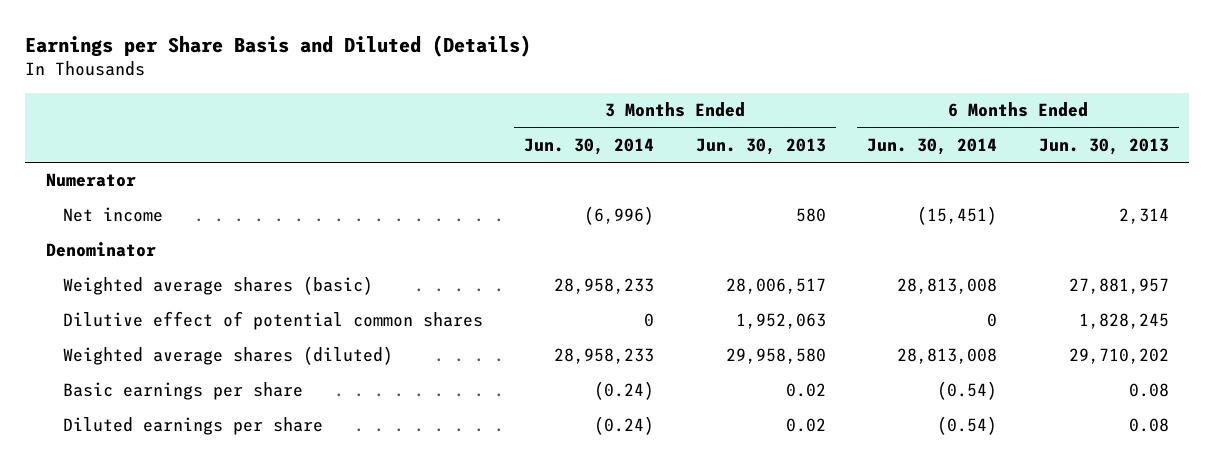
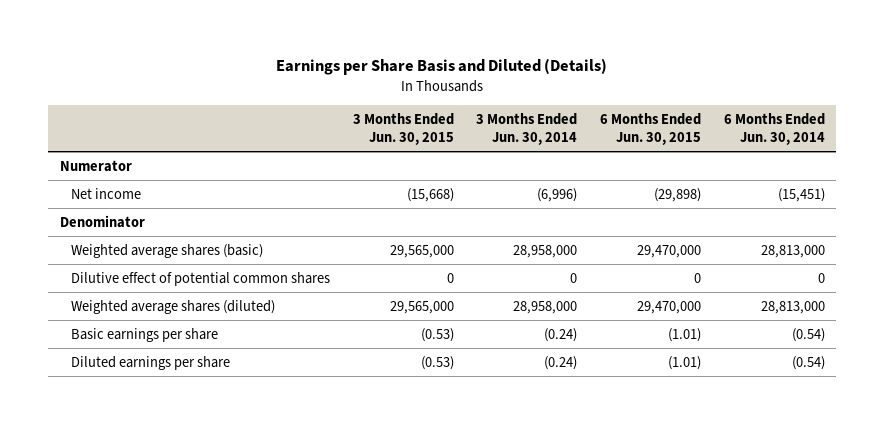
[695,137,826,155] Jun. 30, 2013 -> none
[1038,137,1169,155] Jun. 30, 2013 -> none
none -> [352,113,454,146] 3 Months Ended Jun. 30, 2015
none -> [600,113,702,146] 6 Months Ended Jun. 30, 2015
[554,278,655,295] 28,958,233 -> [513,244,578,258] 28,958,000
[897,278,998,295] 28,813,008 -> [760,244,825,258] 28,813,000
[554,348,655,365] 28,958,233 -> [513,300,578,314] 28,958,000
[897,348,998,365] 28,813,008 -> [760,300,825,314] 28,813,000

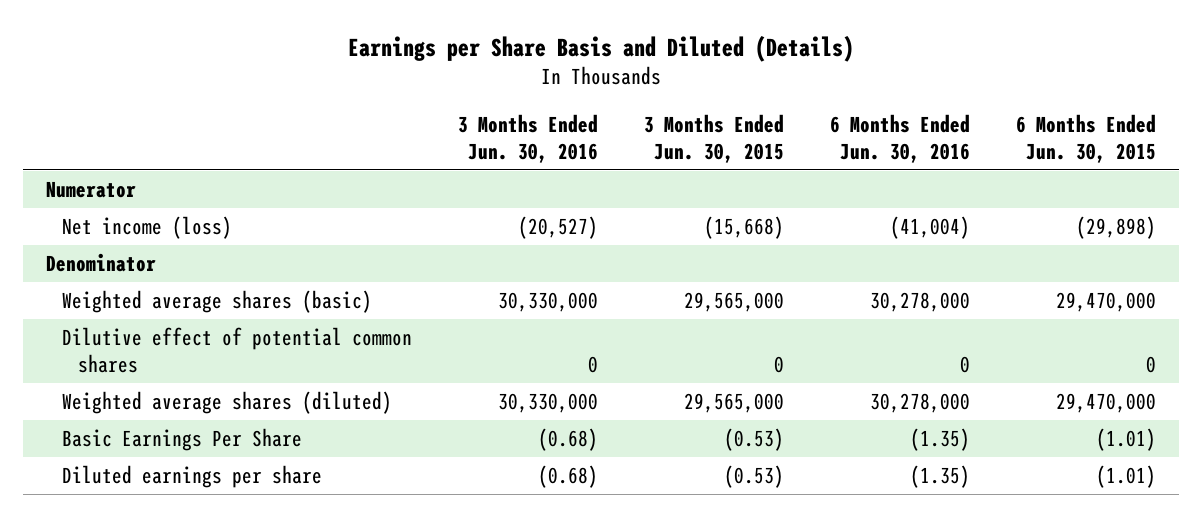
[476,113,578,146] 3 Months Ended Jun. 30, 2014 -> none
[723,113,825,146] 6 Months Ended Jun. 30, 2014 -> none
none -> [457,113,598,164] 3 Months Ended Jun. 30, 2016
none -> [829,113,970,164] 6 Months Ended Jun. 30, 2016
[70,187,141,199] Net income -> [61,215,232,239] Net income (loss)
[70,327,218,342] Basic earnings per share -> [61,427,302,451] Basic Earnings Per Share

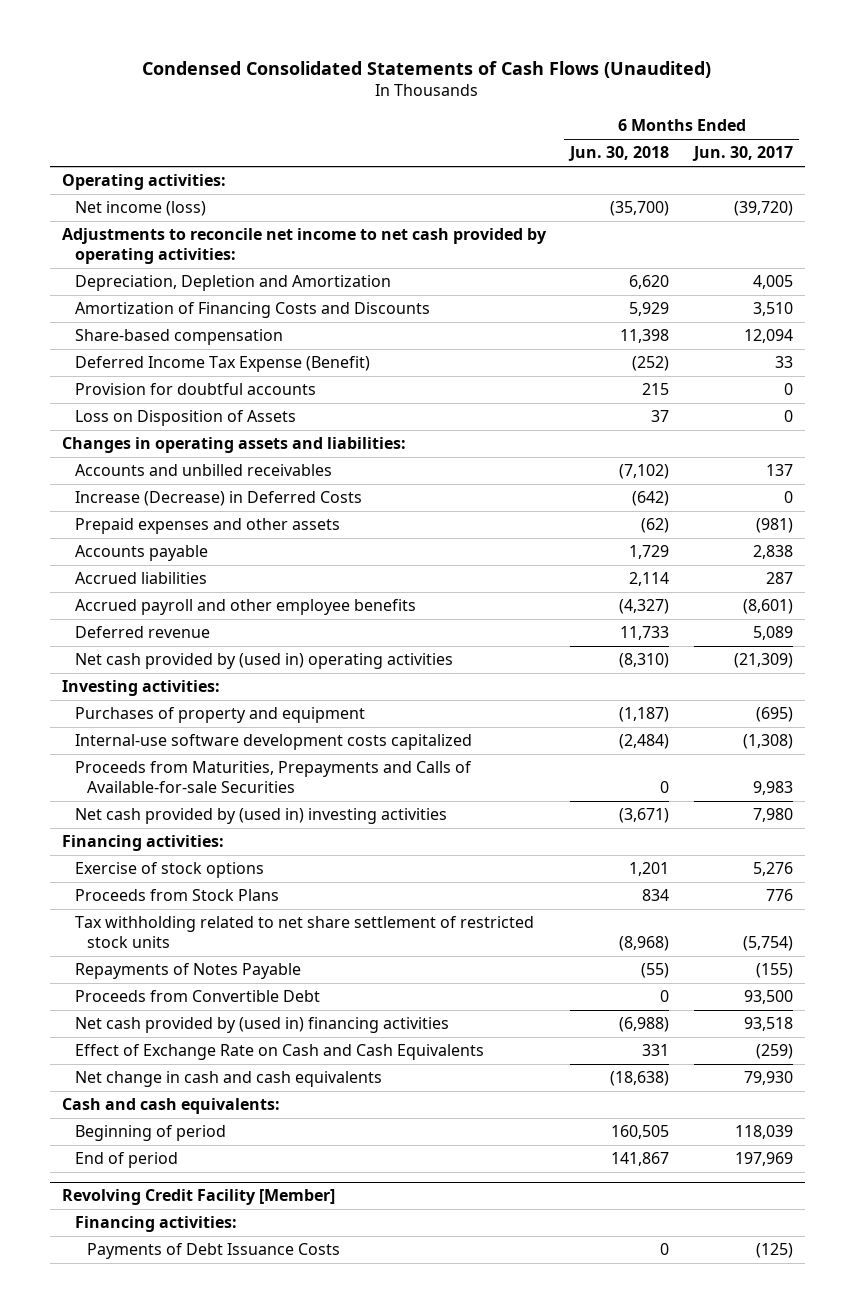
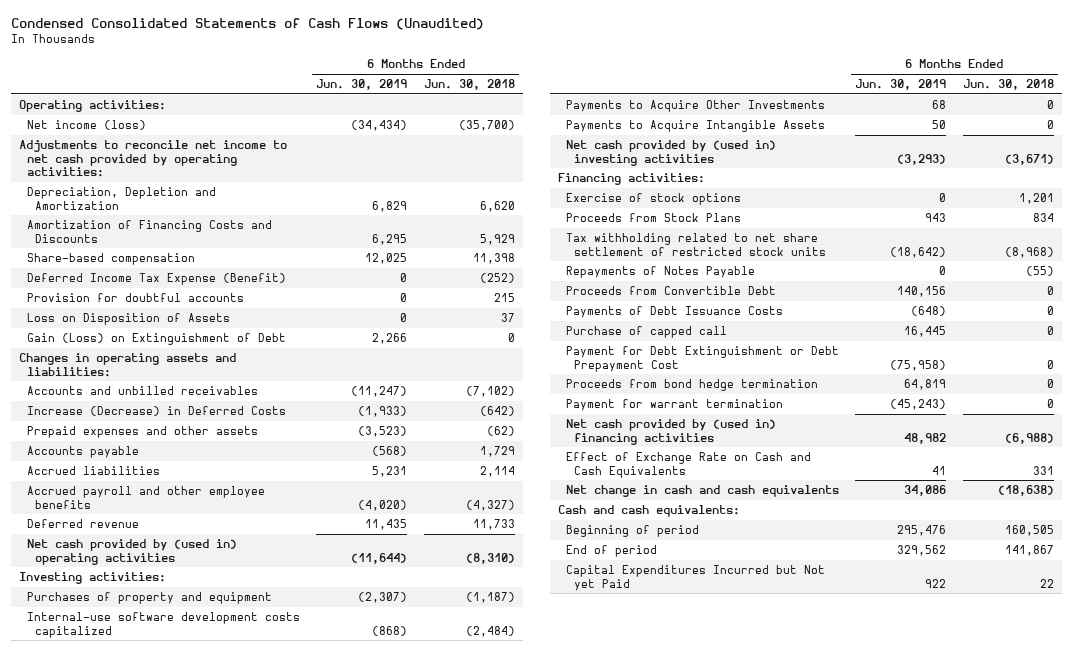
[691,146,793,162] Jun. 30, 2017 -> none
none -> [316,79,408,91] Jun. 30, 2019
none -> [27,333,287,346] Gain (Loss) on Extinguishment of Debt
[74,761,472,794] Proceeds from Maturities, Prepayments and Calls of Available-for-sale Securities -> none
none -> [566,100,826,113] Payments to Acquire Other Investments
none -> [566,120,826,133] Payments to Acquire Intangible Assets
none -> [566,306,784,319] Payments of Debt Issuance Costs
none -> [566,326,728,339] Purchase of capped call
none -> [566,346,840,372] Payment for Debt Extinguishment or Debt Prepayment Cost
none -> [566,379,819,392] Proceeds from bond hedge termination
none -> [566,399,784,412] Payment for warrant termination
[62,1189,336,1206] Revolving Credit Facility [Member] -> none
[74,1216,237,1233] Financing activities: -> none
[87,1243,341,1260] Payments of Debt Issuance Costs -> none
none -> [566,565,826,591] Capital Expenditures Incurred but Not yet Paid

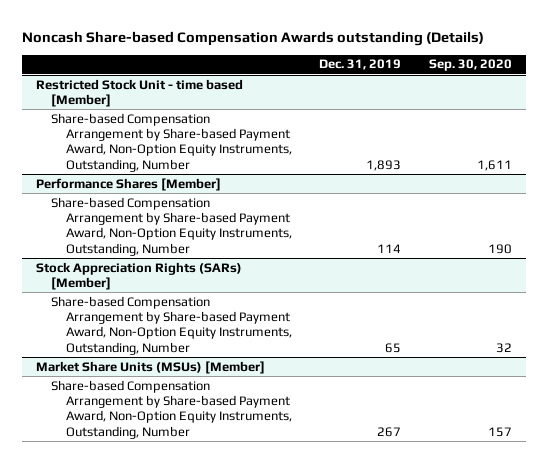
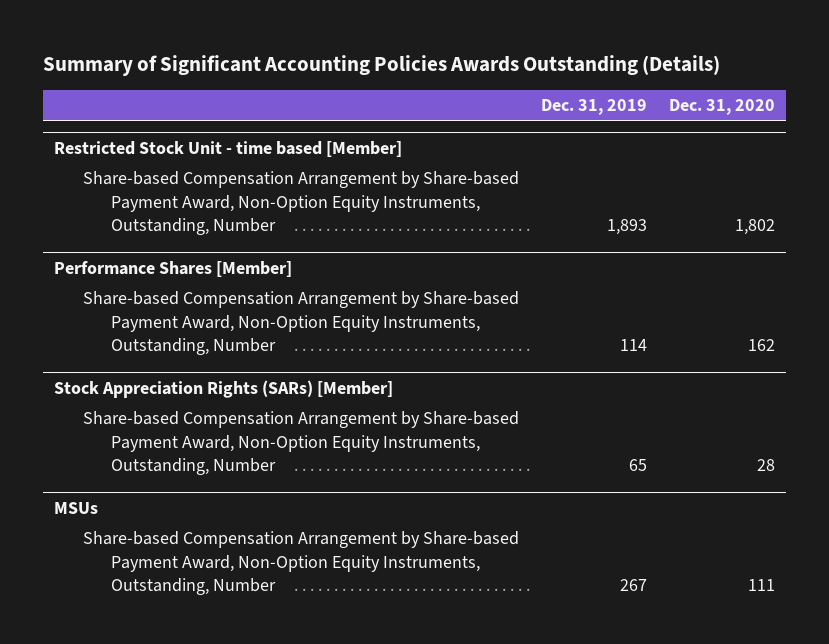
[22,31,485,47] Noncash Share-based Compensation Awards outstanding (Details) -> [43,55,721,77] Summary of Significant Accounting Policies Awards Outstanding (Details)
[429,59,513,72] Sep. 30, 2020 -> none
none -> [668,98,775,115] Dec. 31, 2020
[36,360,266,374] Market Share Units (MSUs) [Member] -> [54,502,99,515] MSUs

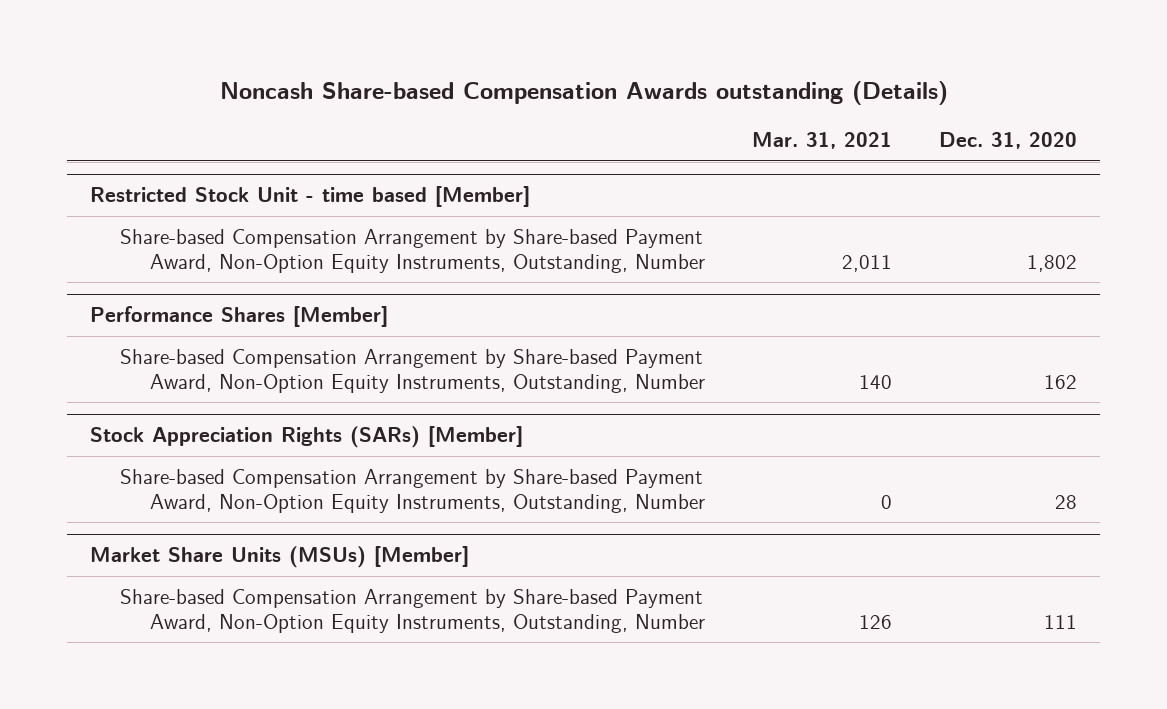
[43,55,721,77] Summary of Significant Accounting Policies Awards Outstanding (Details) -> [219,81,948,106] Noncash Share-based Compensation Awards outstanding (Details)
[540,98,647,115] Dec. 31, 2019 -> none
none -> [752,132,893,150] Mar. 31, 2021
[54,502,99,515] MSUs -> [90,546,470,569] Market Share Units (MSUs) [Member]

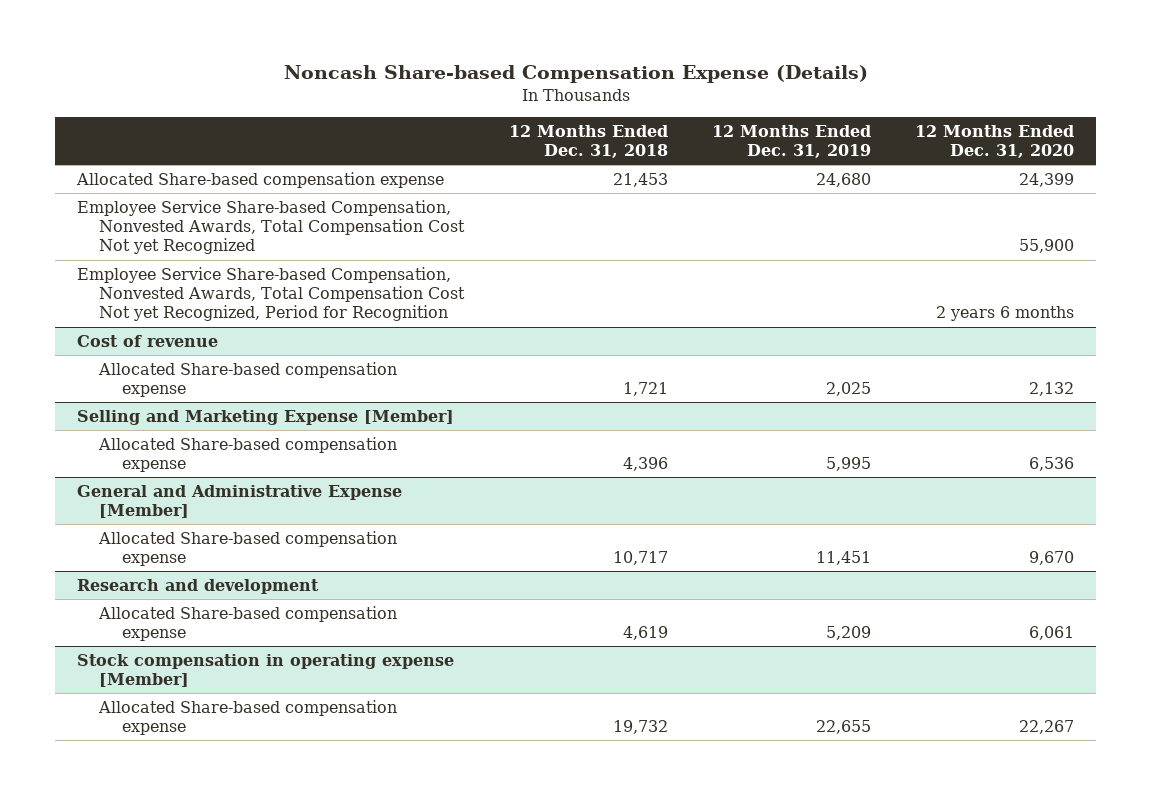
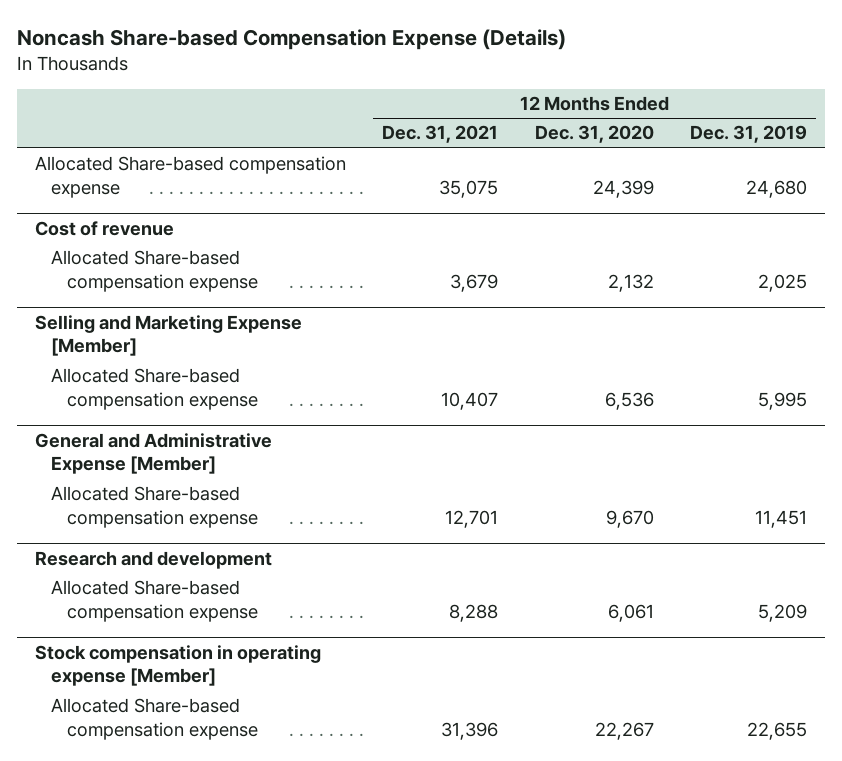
[508,124,668,158] 12 Months Ended Dec. 31, 2018 -> none
none -> [382,125,499,144] Dec. 31, 2021
[76,199,466,255] Employee Service Share-based Compensation, Nonvested Awards, Total Compensation Cost Not yet Recognized -> none
[76,266,466,322] Employee Service Share-based Compensation, Nonvested Awards, Total Compensation Cost Not yet Recognized, Period for Recognition -> none

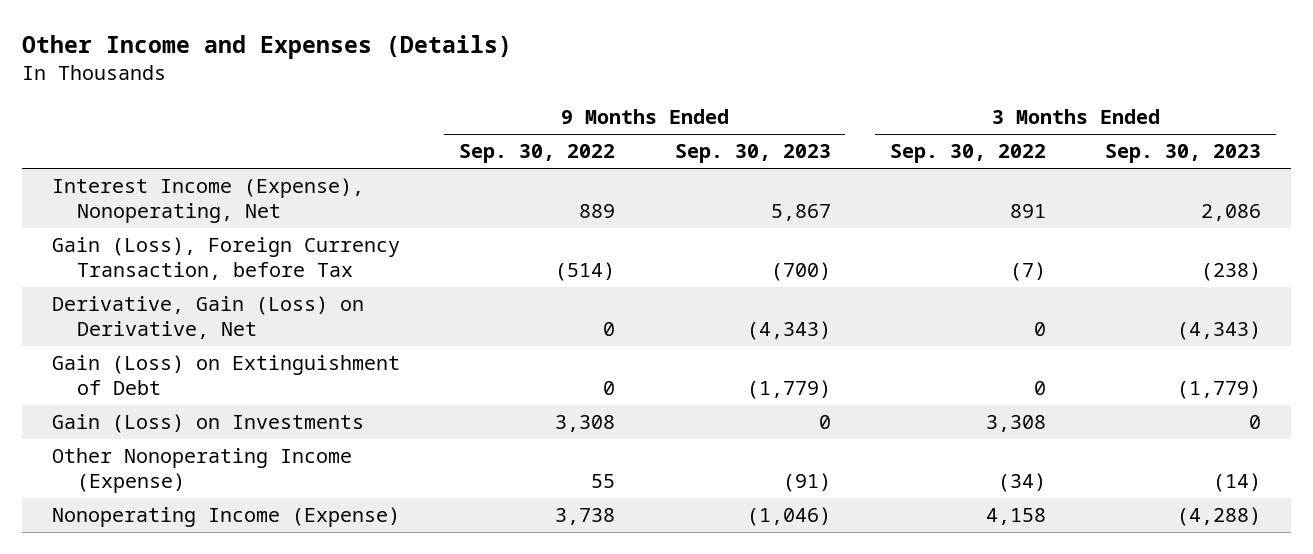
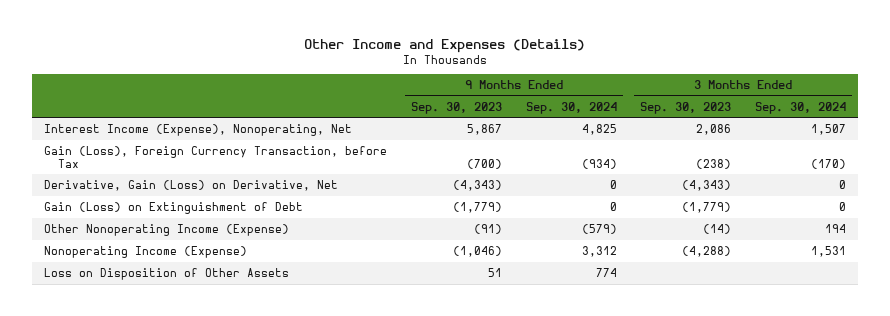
[459,144,616,164] Sep. 30, 2022 -> none
[889,144,1046,164] Sep. 30, 2022 -> none
none -> [525,101,617,114] Sep. 30, 2024
none -> [755,101,847,114] Sep. 30, 2024
[51,414,364,434] Gain (Loss) on Investments -> none
none -> [44,267,290,280] Loss on Disposition of Other Assets

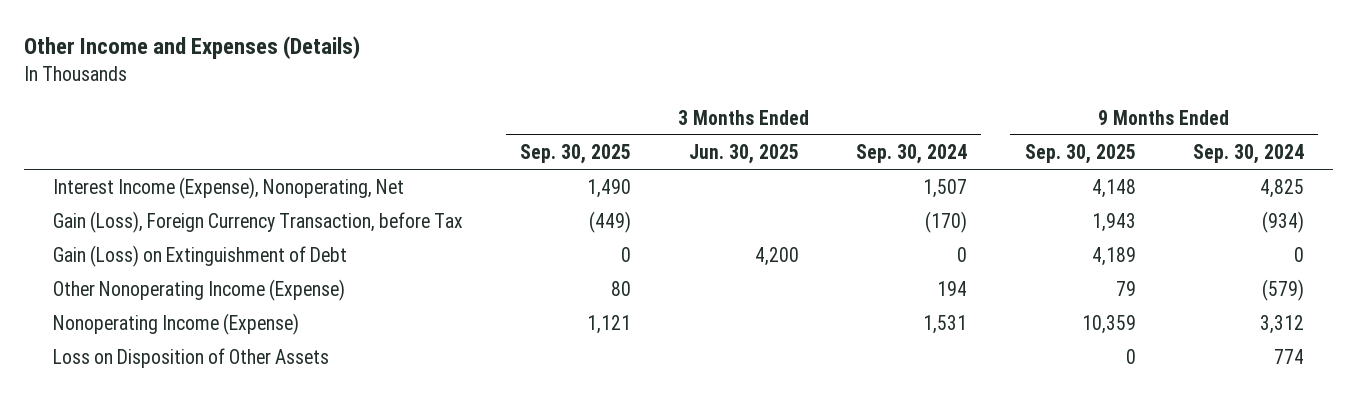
[410,101,502,114] Sep. 30, 2023 -> none
[640,101,732,114] Sep. 30, 2023 -> none
none -> [520,144,632,165] Sep. 30, 2025
none -> [688,144,799,165] Jun. 30, 2025
none -> [1024,144,1136,165] Sep. 30, 2025
[44,179,339,191] Derivative, Gain (Loss) on Derivative, Net -> none

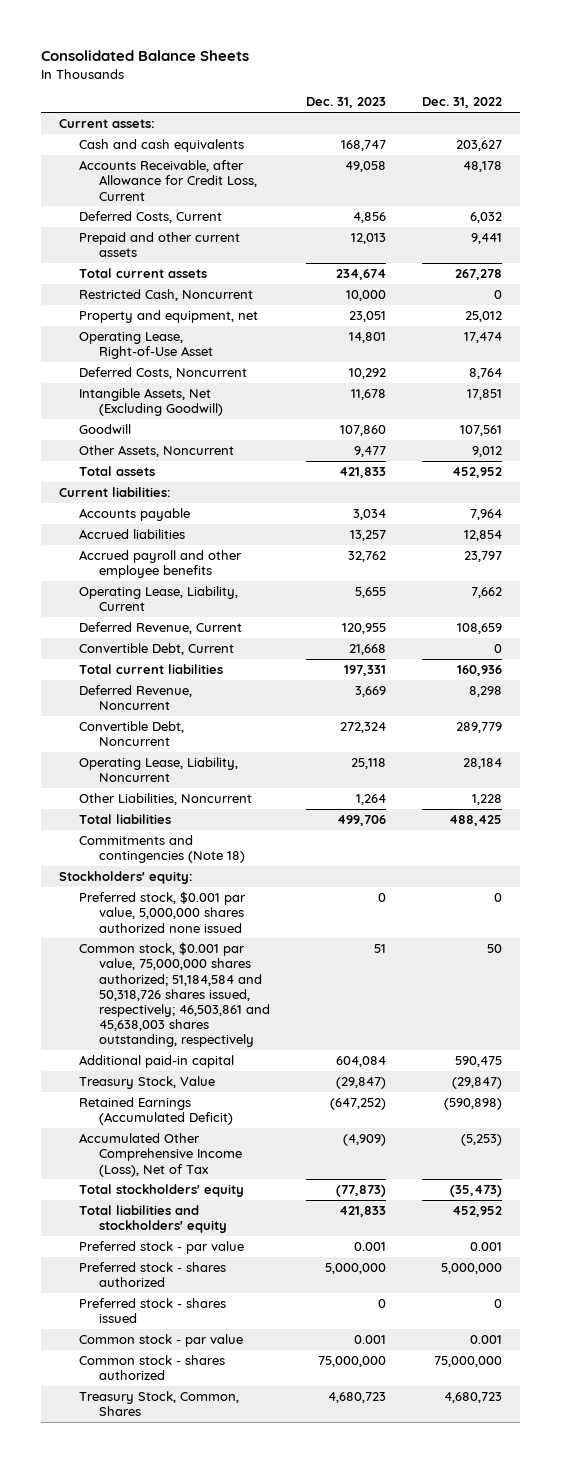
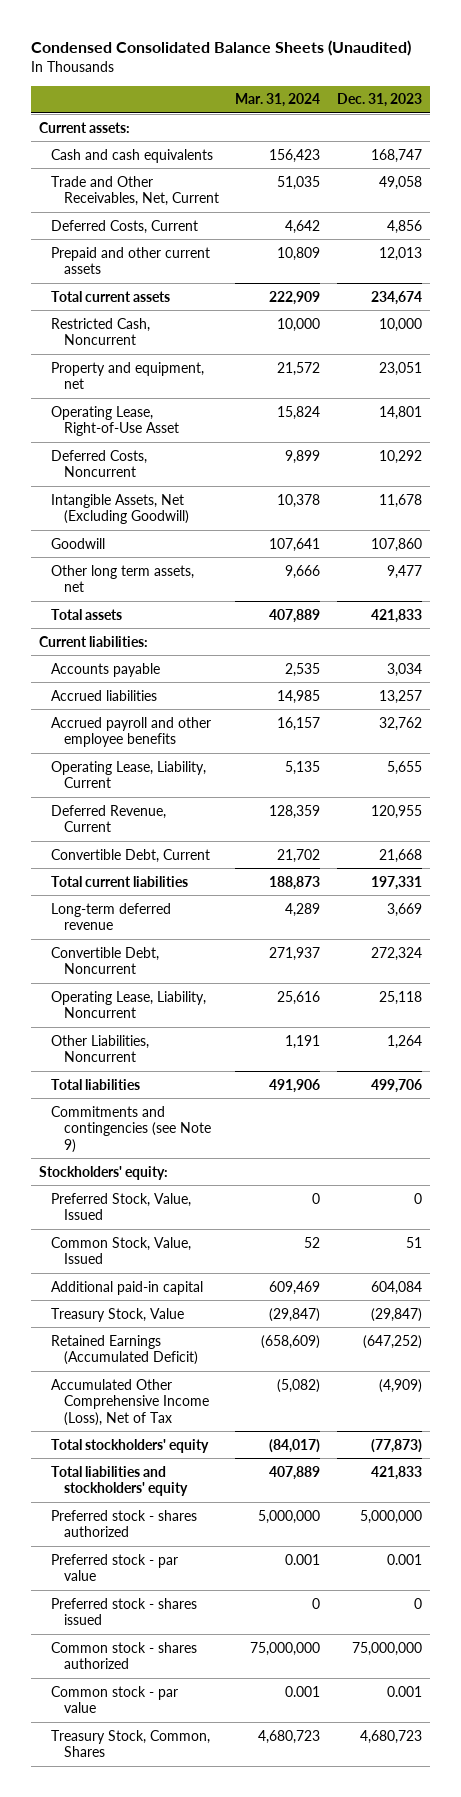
[41,50,250,62] Consolidated Balance Sheets -> [30,39,411,56] Condensed Consolidated Balance Sheets (Unaudited)
[422,97,503,109] Dec. 31, 2022 -> none
none -> [235,93,321,108] Mar. 31, 2024
[79,160,258,201] Accounts Receivable, after Allowance for Credit Loss, Current -> [51,175,219,207] Trade and Other Receivables, Net, Current
[79,445,235,458] Other Assets, Noncurrent -> [51,564,195,593] Other long term assets, net
[79,685,193,711] Deferred Revenue, Noncurrent -> [51,902,172,931] Long-term deferred revenue
[79,835,246,864] Commitments and contingencies (Note 18) -> [51,1105,211,1153] Commitments and contingencies (see Note 9)
[79,891,247,933] Preferred stock, $0.001 par value, 5,000,000 shares authorized none issued -> [51,1192,192,1221] Preferred Stock, Value, Issued
[79,942,271,1048] Common stock, $0.001 par value, 75,000,000 shares authorized; 51,184,584 and 50,318,726 shares issued, respectively; 46,503,861 and 45,638,003 shares outstanding, respectively -> [51,1236,192,1265] Common Stock, Value, Issued
[79,1241,245,1255] Preferred stock - par value -> [51,1553,179,1582] Preferred stock - par value
[79,1334,244,1348] Common stock - par value -> [51,1685,179,1714] Common stock - par value

